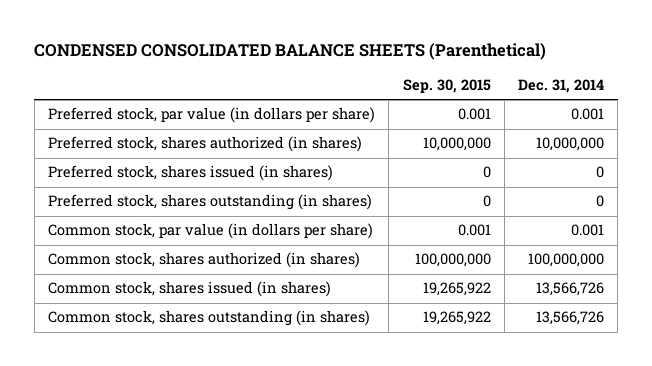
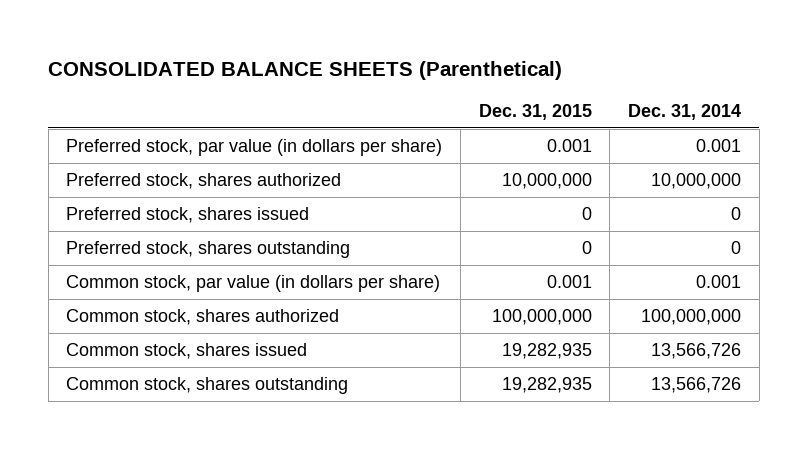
[34,43,547,61] CONDENSED CONSOLIDATED BALANCE SHEETS (Parenthetical) -> [48,60,563,80] CONSOLIDATED BALANCE SHEETS (Parenthetical)
[402,79,491,94] Sep. 30, 2015 -> none
none -> [478,103,592,120] Dec. 31, 2015
[47,136,362,153] Preferred stock, shares authorized (in shares) -> [66,173,342,190] Preferred stock, shares authorized
[47,165,333,182] Preferred stock, shares issued (in shares) -> [66,207,310,224] Preferred stock, shares issued
[47,194,372,211] Preferred stock, shares outstanding (in shares) -> [66,241,351,259] Preferred stock, shares outstanding
[47,252,360,269] Common stock, shares authorized (in shares) -> [66,309,340,326] Common stock, shares authorized
[47,281,331,298] Common stock, shares issued (in shares) -> [66,343,308,360] Common stock, shares issued
[47,310,370,327] Common stock, shares outstanding (in shares) -> [66,377,349,395] Common stock, shares outstanding

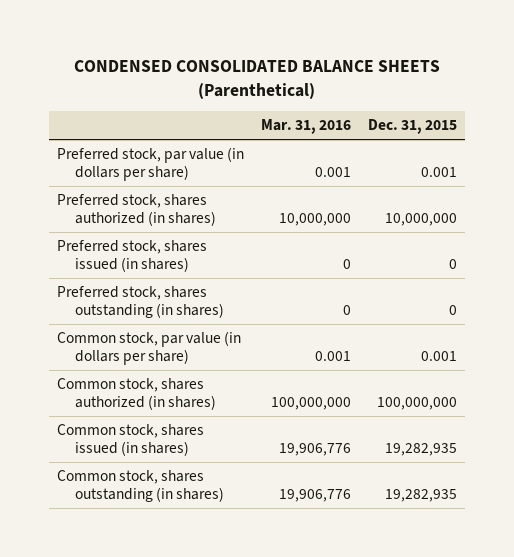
[48,60,563,80] CONSOLIDATED BALANCE SHEETS (Parenthetical) -> [74,60,441,100] CONDENSED CONSOLIDATED BALANCE SHEETS (Parenthetical)
[628,103,742,120] Dec. 31, 2014 -> none
none -> [261,119,352,135] Mar. 31, 2016
[66,173,342,190] Preferred stock, shares authorized -> [57,193,216,227] Preferred stock, shares authorized (in shares)
[66,207,310,224] Preferred stock, shares issued -> [57,239,208,273] Preferred stock, shares issued (in shares)
[66,241,351,259] Preferred stock, shares outstanding -> [57,285,224,319] Preferred stock, shares outstanding (in shares)
[66,309,340,326] Common stock, shares authorized -> [57,377,216,411] Common stock, shares authorized (in shares)
[66,343,308,360] Common stock, shares issued -> [57,423,205,457] Common stock, shares issued (in shares)
[66,377,349,395] Common stock, shares outstanding -> [57,469,224,503] Common stock, shares outstanding (in shares)

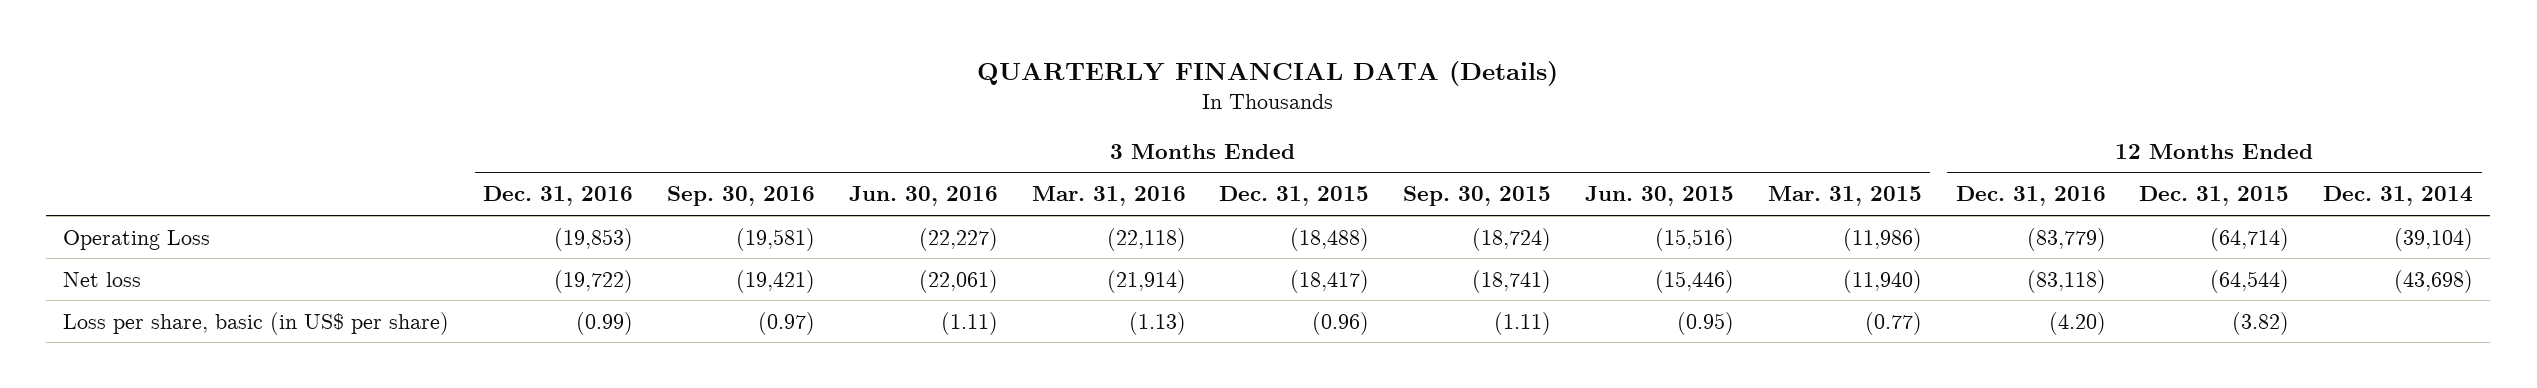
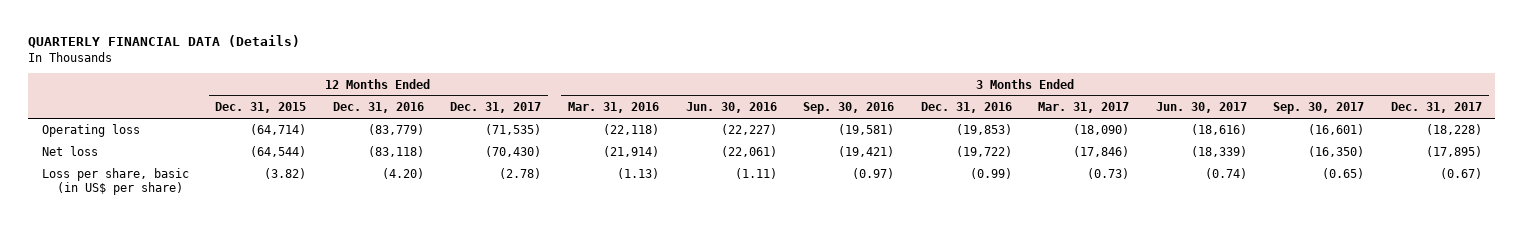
[1219,186,1370,207] Dec. 31, 2015 -> none
[1403,186,1552,207] Sep. 30, 2015 -> none
[1585,186,1735,207] Jun. 30, 2015 -> none
[1767,186,1922,207] Mar. 31, 2015 -> none
[2323,186,2474,207] Dec. 31, 2014 -> none
none -> [450,102,542,114] Dec. 31, 2017
none -> [1038,102,1130,114] Mar. 31, 2017
none -> [1155,102,1247,114] Jun. 30, 2017
none -> [1273,102,1365,115] Sep. 30, 2017
none -> [1390,102,1482,114] Dec. 31, 2017
[63,229,211,250] Operating Loss -> [41,124,140,138] Operating loss

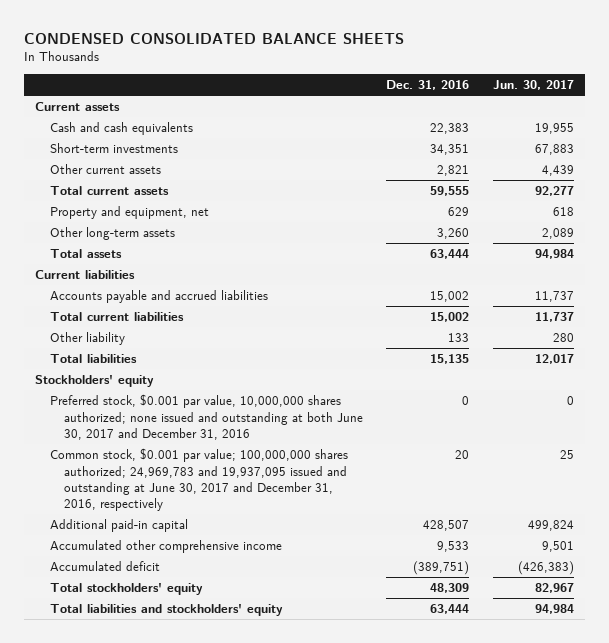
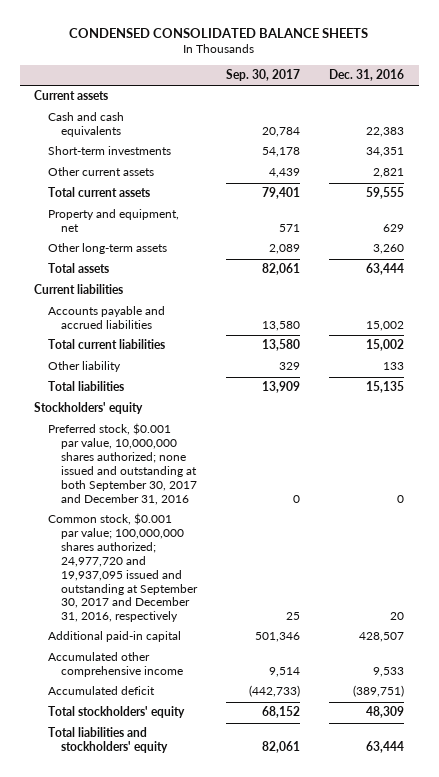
[492,80,574,91] Jun. 30, 2017 -> none
none -> [226,69,301,82] Sep. 30, 2017
[49,394,363,440] Preferred stock, $0.001 par value, 10,000,000 shares authorized; none issued and outstanding at both June 30, 2017 and December 31, 2016 -> [47,423,198,505] Preferred stock, $0.001 par value, 10,000,000 shares authorized; none issued and outstanding at both September 30, 2017 and December 31, 2016
[49,448,348,512] Common stock, $0.001 par value; 100,000,000 shares authorized; 24,969,783 and 19,937,095 issued and outstanding at June 30, 2017 and December 31, 2016, respectively -> [47,513,199,623] Common stock, $0.001 par value; 100,000,000 shares authorized; 24,977,720 and 19,937,095 issued and outstanding at September 30, 2017 and December 31, 2016, respectively

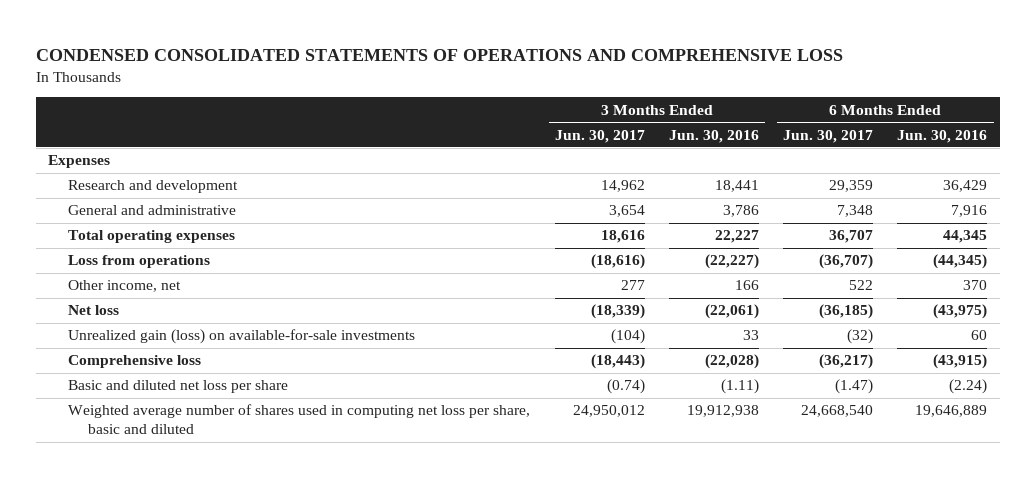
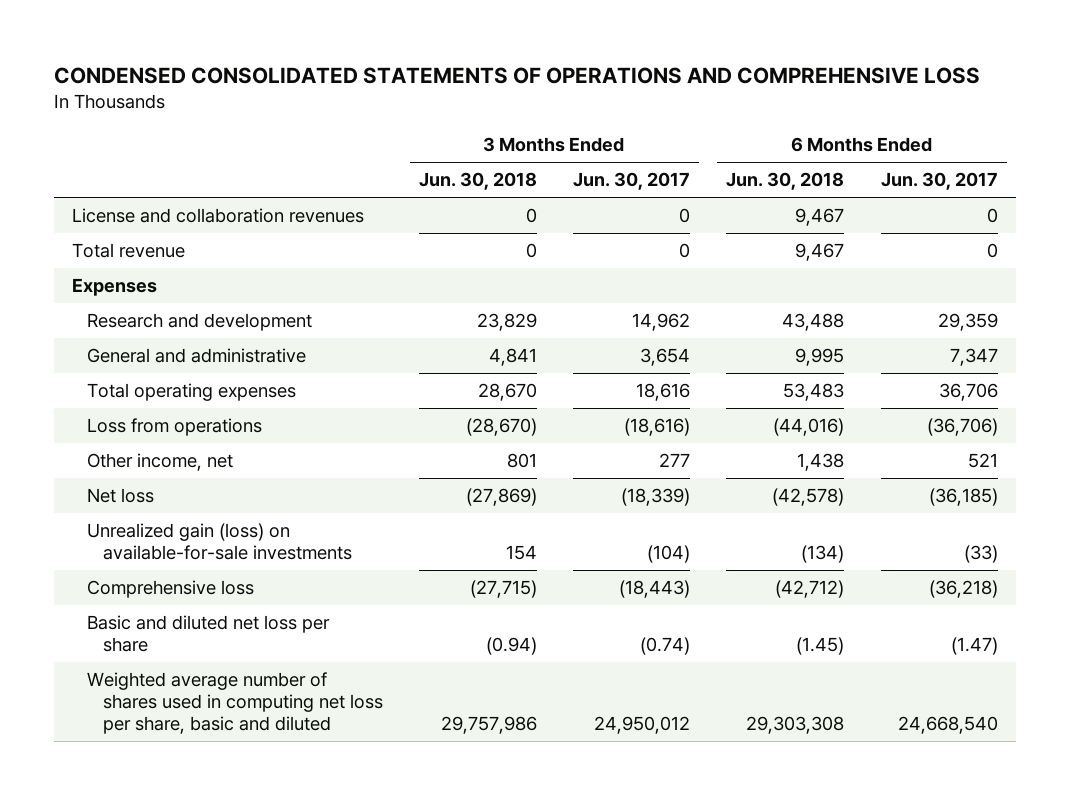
[668,129,759,143] Jun. 30, 2016 -> none
[897,129,988,143] Jun. 30, 2016 -> none
none -> [418,172,537,191] Jun. 30, 2018
none -> [726,172,845,191] Jun. 30, 2018
none -> [72,208,365,224] License and collaboration revenues
none -> [72,243,186,259] Total revenue
[837,205,874,218] 7,348 -> [949,348,998,367] 7,347
[829,230,874,244] 36,707 -> [938,383,998,402] 36,706
[819,254,874,270] (36,707) -> [926,418,998,437] (36,706)
[849,280,874,291] 522 -> [967,453,998,469] 521
[847,329,874,345] (32) -> [963,545,998,564] (33)
[819,354,874,370] (36,217) -> [928,580,998,599] (36,218)

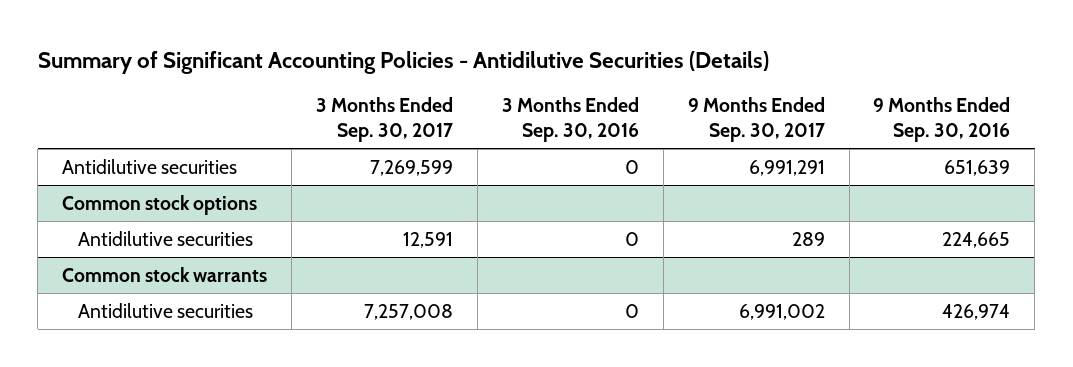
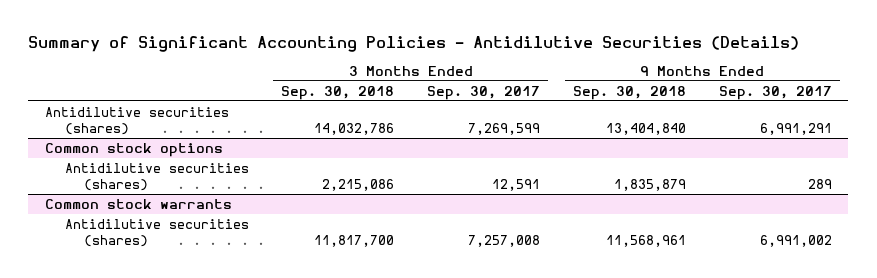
[501,97,639,143] 3 Months Ended Sep. 30, 2016 -> none
[873,97,1011,143] 9 Months Ended Sep. 30, 2016 -> none
none -> [281,85,395,100] Sep. 30, 2018
none -> [573,85,687,100] Sep. 30, 2018
[62,158,238,174] Antidilutive securities -> [44,106,229,136] Antidilutive securities (shares)
[77,230,253,246] Antidilutive securities -> [64,162,249,192] Antidilutive securities (shares)
[77,302,253,318] Antidilutive securities -> [64,218,249,248] Antidilutive securities (shares)

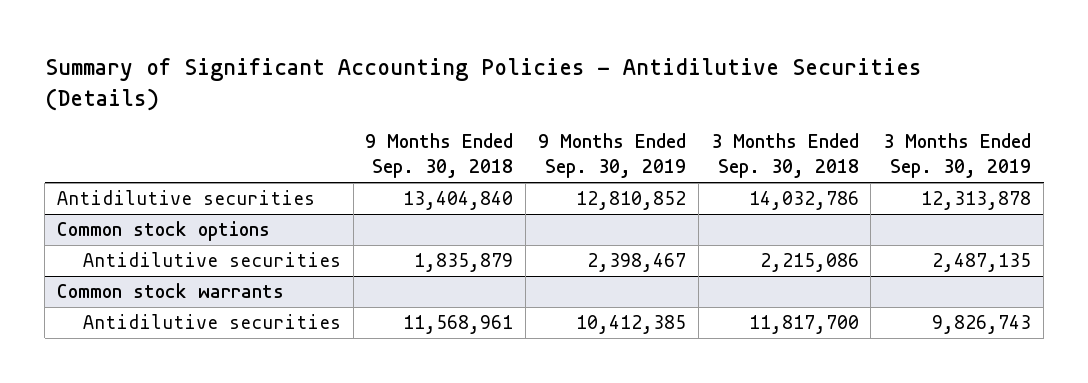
[427,85,541,100] Sep. 30, 2017 -> none
[718,85,832,100] Sep. 30, 2017 -> none
none -> [538,133,687,179] 9 Months Ended Sep. 30, 2019
none -> [883,133,1032,179] 3 Months Ended Sep. 30, 2019
[44,106,229,136] Antidilutive securities (shares) -> [57,190,316,206] Antidilutive securities
[64,162,249,192] Antidilutive securities (shares) -> [82,252,341,268] Antidilutive securities
[64,218,249,248] Antidilutive securities (shares) -> [82,314,341,330] Antidilutive securities

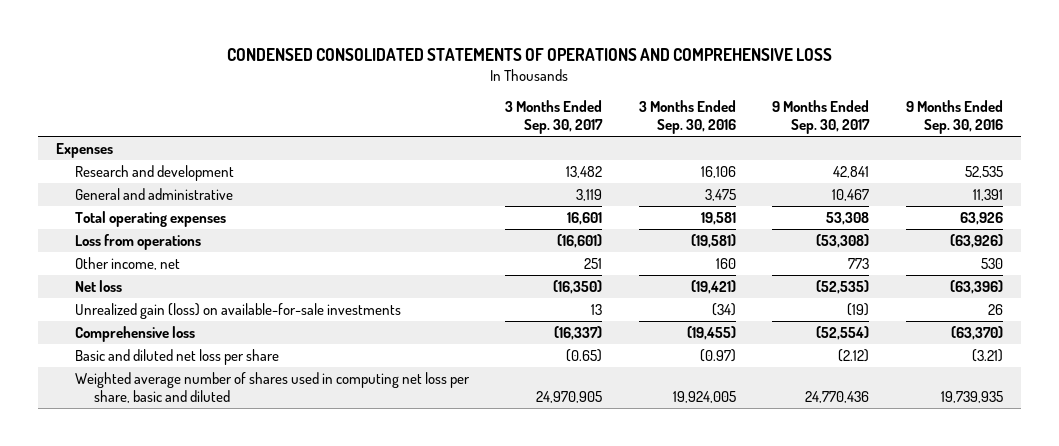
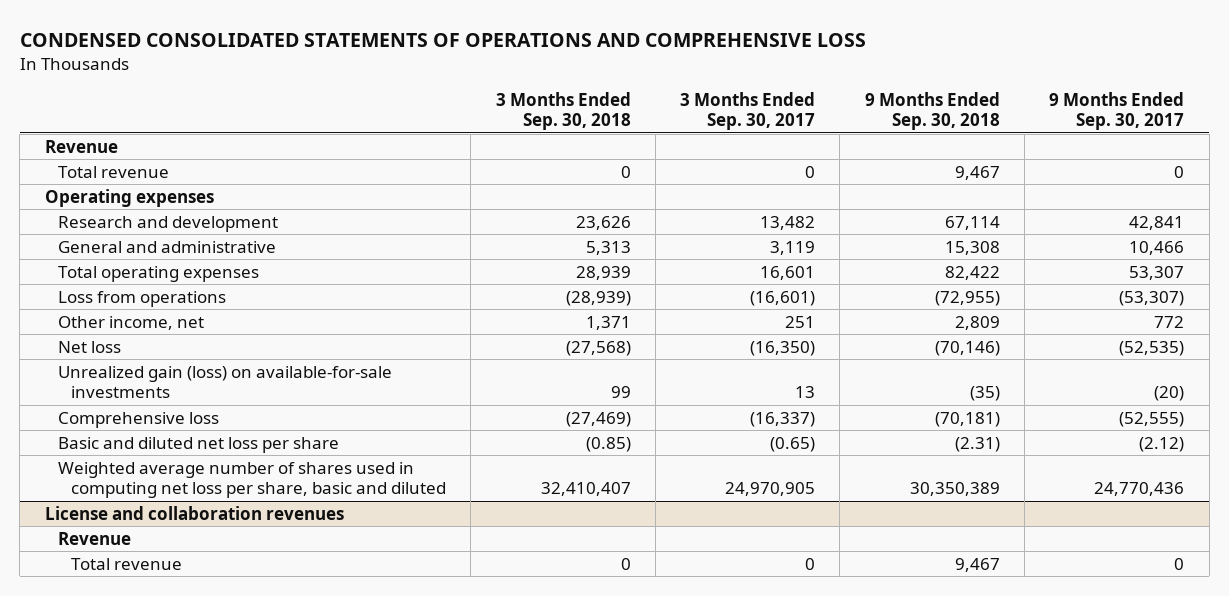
[638,100,736,135] 3 Months Ended Sep. 30, 2016 -> none
[905,100,1003,135] 9 Months Ended Sep. 30, 2016 -> none
none -> [495,91,631,131] 3 Months Ended Sep. 30, 2018
none -> [864,91,1000,131] 9 Months Ended Sep. 30, 2018
none -> [44,139,118,153] Revenue
none -> [57,165,169,178] Total revenue
[56,142,114,158] Expenses -> [44,188,214,207] Operating expenses
[832,188,870,201] 10,467 -> [1129,240,1185,255] 10,466
[826,211,870,225] 53,308 -> [1129,265,1185,280] 53,307
[816,233,870,248] (53,308) -> [1119,290,1185,306] (53,307)
[848,257,870,269] 773 -> [1154,315,1185,328] 772
[847,302,870,316] (19) -> [1154,386,1185,402] (20)
[816,325,870,340] (52,554) -> [1119,411,1185,427] (52,555)
none -> [44,505,344,520] License and collaboration revenues
none -> [57,531,131,545] Revenue
none -> [70,557,182,570] Total revenue

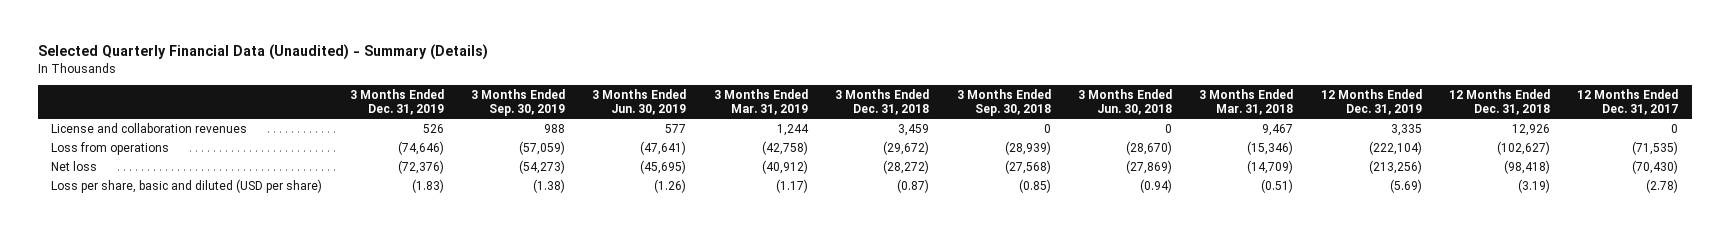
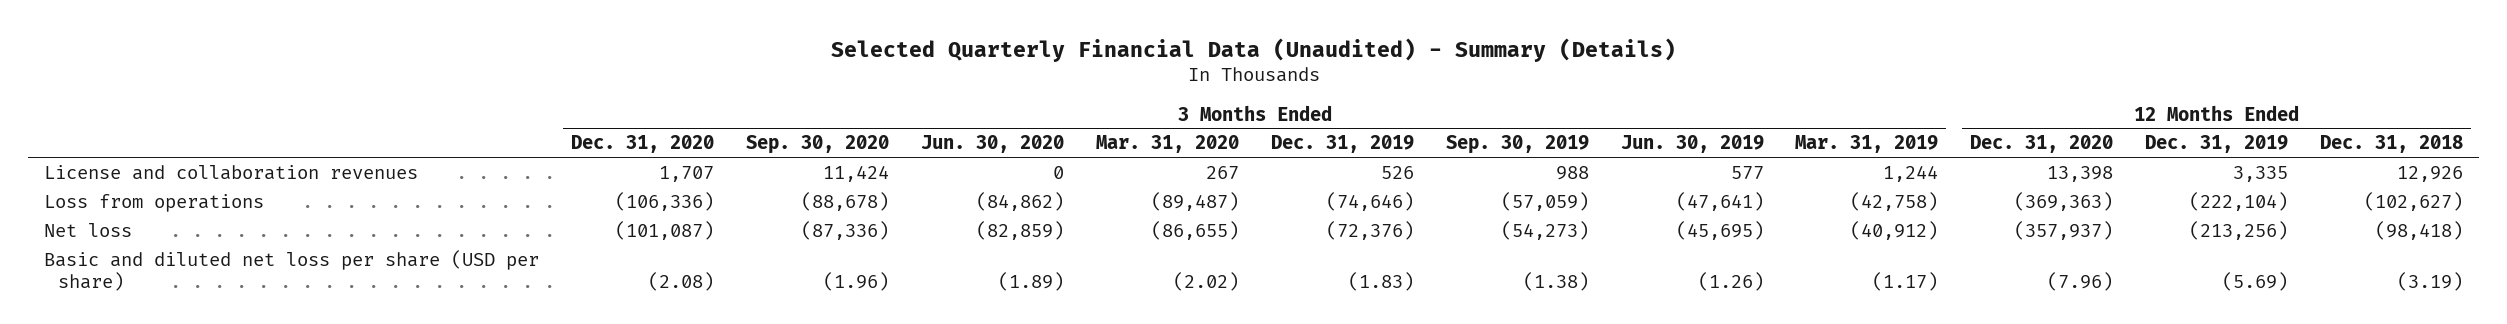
[835,88,930,115] 3 Months Ended Dec. 31, 2018 -> none
[956,88,1051,116] 3 Months Ended Sep. 30, 2018 -> none
[1077,88,1172,115] 3 Months Ended Jun. 30, 2018 -> none
[1199,88,1294,115] 3 Months Ended Mar. 31, 2018 -> none
[1577,88,1679,115] 12 Months Ended Dec. 31, 2017 -> none
none -> [571,135,715,154] Dec. 31, 2020
none -> [746,135,890,155] Sep. 30, 2020
none -> [920,135,1064,154] Jun. 30, 2020
none -> [1095,135,1239,154] Mar. 31, 2020
none -> [1970,135,2114,154] Dec. 31, 2020
[51,178,323,193] Loss per share, basic and diluted (USD per share) -> [44,249,540,292] Basic and diluted net loss per share (USD per share)

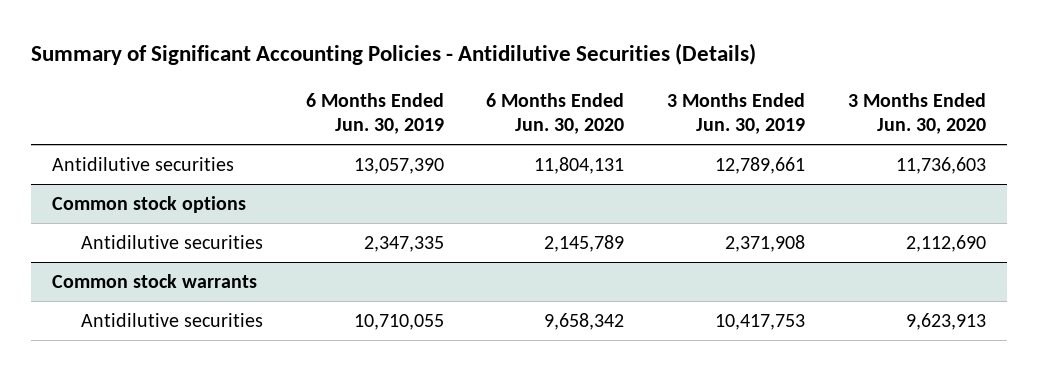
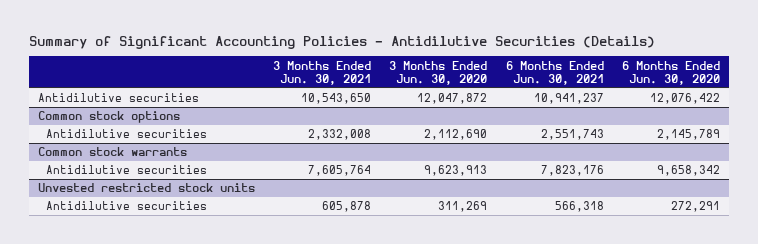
[305,92,444,135] 6 Months Ended Jun. 30, 2019 -> none
[666,92,805,135] 3 Months Ended Jun. 30, 2019 -> none
none -> [273,60,372,85] 3 Months Ended Jun. 30, 2021
none -> [505,60,604,85] 6 Months Ended Jun. 30, 2021
[534,156,625,174] 11,804,131 -> [650,93,721,105] 12,076,422
[895,156,986,174] 11,736,603 -> [417,93,488,105] 12,047,872
none -> [37,183,255,193] Unvested restricted stock units
none -> [46,201,208,211] Antidilutive securities

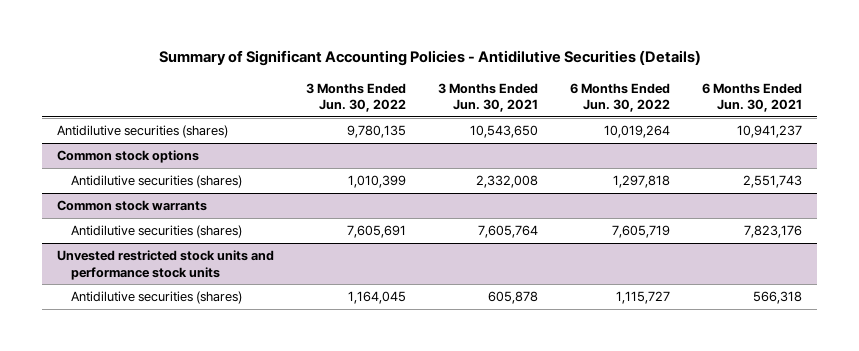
[389,60,488,85] 3 Months Ended Jun. 30, 2020 -> none
[622,60,721,85] 6 Months Ended Jun. 30, 2020 -> none
none -> [306,82,407,112] 3 Months Ended Jun. 30, 2022
none -> [569,82,670,112] 6 Months Ended Jun. 30, 2022
[37,93,199,103] Antidilutive securities -> [57,125,229,139] Antidilutive securities (shares)
[46,129,208,139] Antidilutive securities -> [70,175,242,189] Antidilutive securities (shares)
[46,165,208,175] Antidilutive securities -> [70,225,242,239] Antidilutive securities (shares)
[37,183,255,193] Unvested restricted stock units -> [57,250,275,280] Unvested restricted stock units and performance stock units
[46,201,208,211] Antidilutive securities -> [70,291,242,305] Antidilutive securities (shares)

